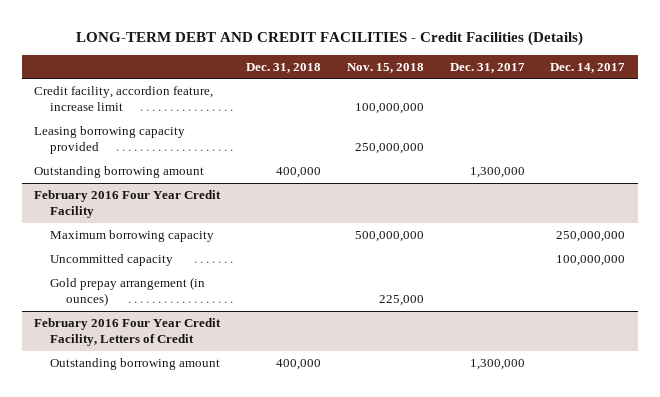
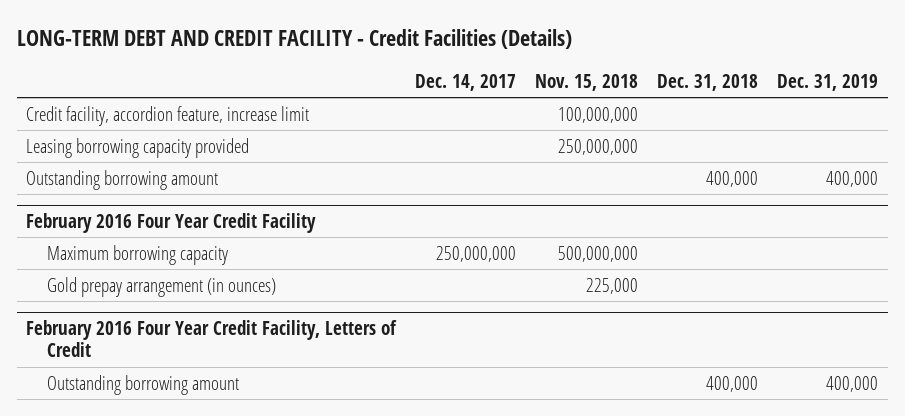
[75,30,583,46] LONG-TERM DEBT AND CREDIT FACILITIES - Credit Facilities (Details) -> [17,29,573,50] LONG-TERM DEBT AND CREDIT FACILITY - Credit Facilities (Details)
[449,62,525,73] Dec. 31, 2017 -> none
none -> [777,73,879,91] Dec. 31, 2019
[50,254,174,267] Uncommitted capacity -> none

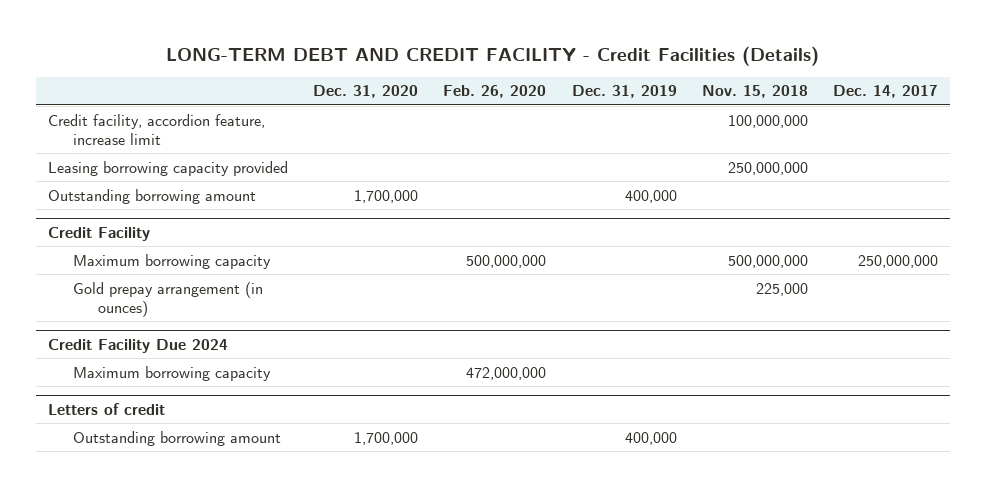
[657,73,759,91] Dec. 31, 2018 -> none
none -> [313,85,419,99] Dec. 31, 2020
none -> [443,85,547,99] Feb. 26, 2020
[26,212,317,233] February 2016 Four Year Credit Facility -> [48,227,151,242] Credit Facility
none -> [48,339,229,354] Credit Facility Due 2024
none -> [73,365,272,381] Maximum borrowing capacity
[26,319,398,358] February 2016 Four Year Credit Facility, Letters of Credit -> [48,403,166,416] Letters of credit

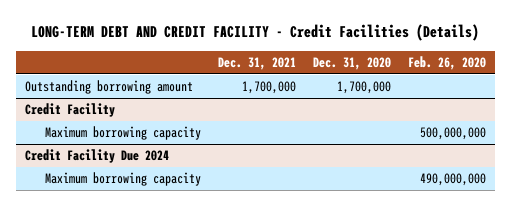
[571,85,677,99] Dec. 31, 2019 -> none
[701,85,808,99] Nov. 15, 2018 -> none
[832,85,938,99] Dec. 14, 2017 -> none
none -> [217,57,296,71] Dec. 31, 2021
[48,113,266,145] Credit facility, accordion feature, increase limit -> none
[48,160,289,176] Leasing borrowing capacity provided -> none
[73,281,264,317] Gold prepay arrangement (in ounces) -> none
[48,403,166,416] Letters of credit -> none
[73,430,282,446] Outstanding borrowing amount -> none
[466,366,547,380] 472,000,000 -> [420,173,487,187] 490,000,000

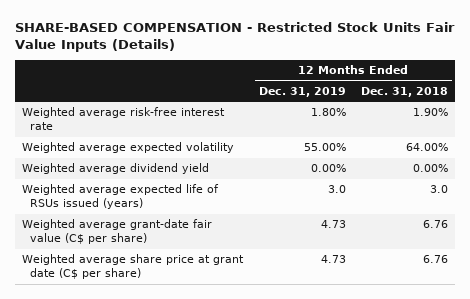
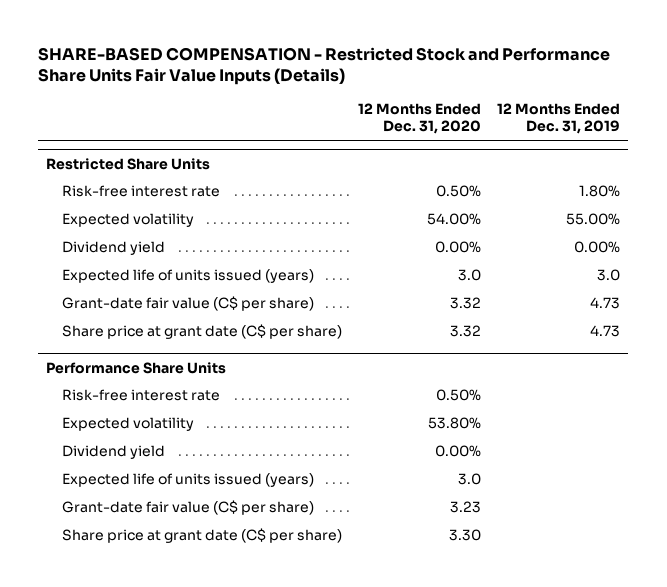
[14,21,455,52] SHARE-BASED COMPENSATION - Restricted Stock Units Fair Value Inputs (Details) -> [38,46,611,86] SHARE-BASED COMPENSATION - Restricted Stock and Performance Share Units Fair Value Inputs (Details)
[360,86,448,97] Dec. 31, 2018 -> none
none -> [358,102,482,135] 12 Months Ended Dec. 31, 2020
[22,107,226,131] Weighted average risk-free interest rate -> none
[22,142,235,154] Weighted average expected volatility -> none
[22,163,210,175] Weighted average dividend yield -> none
[22,184,220,210] Weighted average expected life of RSUs issued (years) -> none
[22,219,213,245] Weighted average grant-date fair value (C$ per share) -> none
[22,254,245,280] Weighted average share price at grant date (C$ per share) -> none
none -> [46,157,211,170] Restricted Share Units
none -> [62,184,221,197] Risk-free interest rate
none -> [62,212,195,227] Expected volatility
none -> [62,240,166,255] Dividend yield
none -> [62,268,315,283] Expected life of units issued (years)
none -> [62,295,315,311] Grant-date fair value (C$ per share)
none -> [62,323,343,339] Share price at grant date (C$ per share)
none -> [46,361,227,374] Performance Share Units
none -> [62,388,221,401] Risk-free interest rate
none -> [62,416,195,431] Expected volatility
none -> [62,444,166,459] Dividend yield
none -> [62,472,315,487] Expected life of units issued (years)
none -> [62,499,315,515] Grant-date fair value (C$ per share)
none -> [62,527,343,543] Share price at grant date (C$ per share)

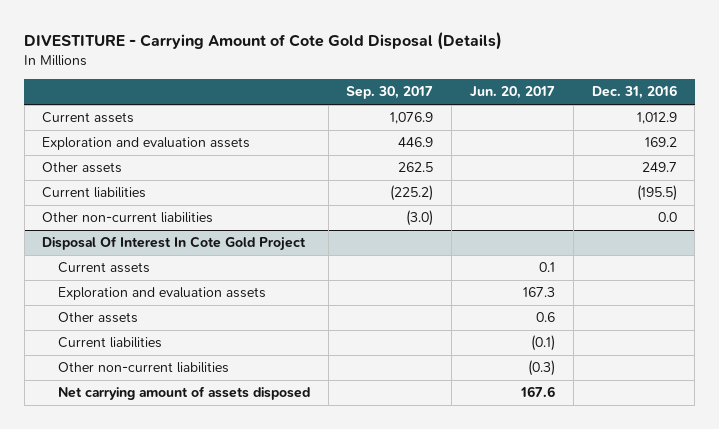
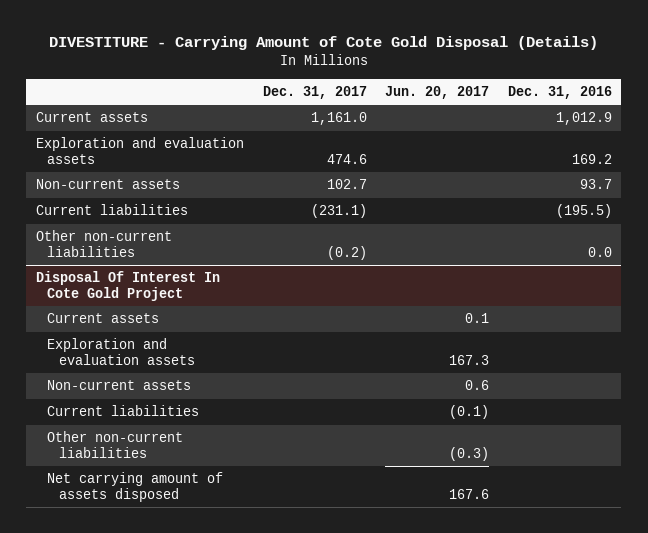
[346,86,434,100] Sep. 30, 2017 -> none
none -> [262,85,367,99] Dec. 31, 2017
[42,162,123,174] Other assets -> [35,179,180,190] Non-current assets
[641,162,677,173] 249.7 -> [580,179,613,190] 93.7
[57,312,138,324] Other assets -> [47,380,192,391] Non-current assets

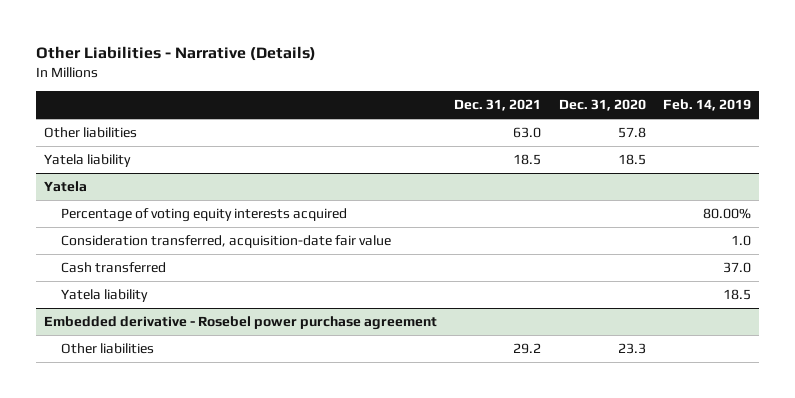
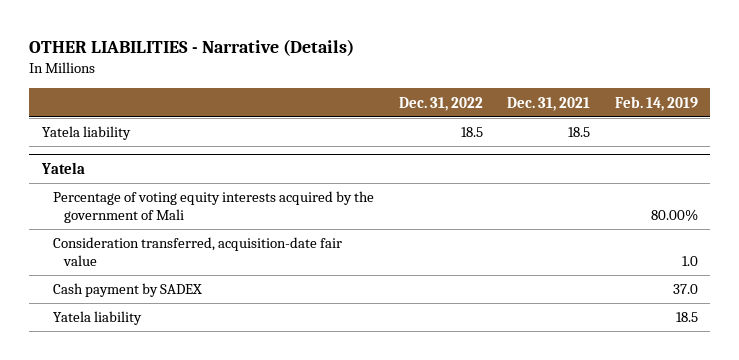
[35,45,316,61] Other Liabilities - Narrative (Details) -> [29,38,355,56] OTHER LIABILITIES - Narrative (Details)
[558,99,646,112] Dec. 31, 2020 -> none
none -> [398,96,483,111] Dec. 31, 2022
[44,127,138,139] Other liabilities -> none
[60,208,347,223] Percentage of voting equity interests acquired -> [52,191,374,223] Percentage of voting equity interests acquired by the government of Mali
[60,262,166,274] Cash transferred -> [52,283,202,298] Cash payment by SADEX
[44,316,438,331] Embedded derivative - Rosebel power purchase agreement -> none
[60,343,154,355] Other liabilities -> none

